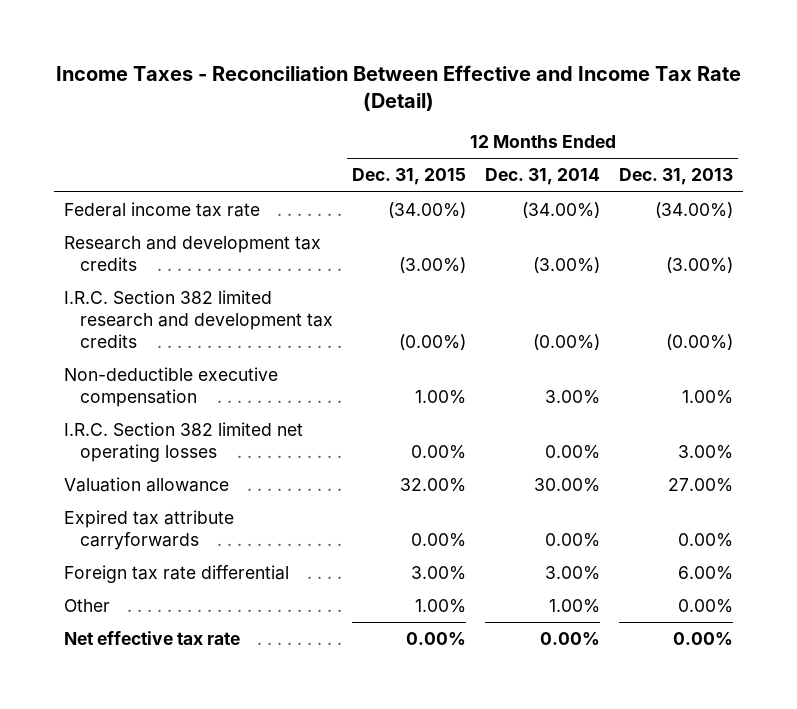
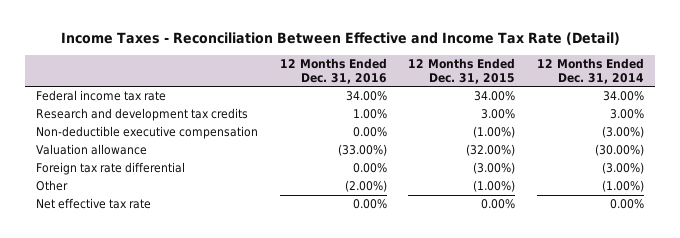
[619,168,734,186] Dec. 31, 2013 -> none
none -> [279,57,387,84] 12 Months Ended Dec. 31, 2016
[63,290,333,349] I.R.C. Section 382 limited research and development tax credits -> none
[63,422,303,463] I.R.C. Section 382 limited net operating losses -> none
[63,510,234,551] Expired tax attribute carryforwards -> none
[388,202,467,219] (34.00%) -> [474,91,516,102] 34.00%
[522,202,601,219] (34.00%) -> [603,91,645,102] 34.00%
[399,257,467,274] (3.00%) -> [481,109,516,120] 3.00%
[533,257,601,274] (3.00%) -> [610,109,645,120] 3.00%
[415,390,467,405] 1.00% -> [473,126,516,139] (1.00%)
[545,390,601,405] 3.00% -> [602,126,645,139] (3.00%)
[400,478,467,493] 32.00% -> [466,144,516,157] (32.00%)
[534,478,601,493] 30.00% -> [595,144,645,157] (30.00%)
[411,566,467,581] 3.00% -> [473,162,516,175] (3.00%)
[545,566,601,581] 3.00% -> [602,162,645,175] (3.00%)
[415,599,467,614] 1.00% -> [473,180,516,193] (1.00%)
[549,599,601,614] 1.00% -> [602,180,645,193] (1.00%)

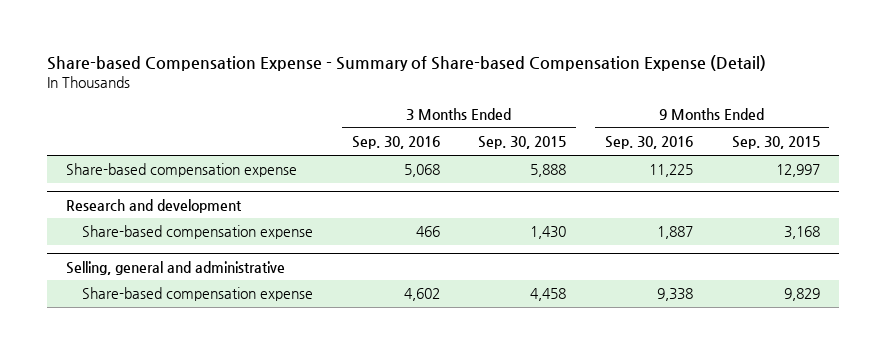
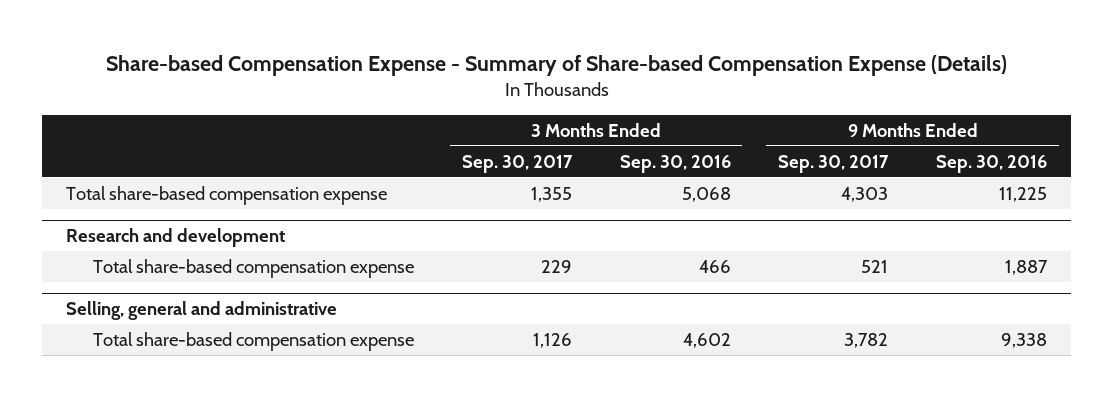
[46,55,766,72] Share-based Compensation Expense - Summary of Share-based Compensation Expense (Detail) -> [105,55,1007,77] Share-based Compensation Expense - Summary of Share-based Compensation Expense (Details)
[478,136,567,150] Sep. 30, 2015 -> none
[731,136,820,150] Sep. 30, 2015 -> none
none -> [461,154,573,173] Sep. 30, 2017
none -> [778,154,890,173] Sep. 30, 2017
[65,163,297,178] Share-based compensation expense -> [66,185,388,205] Total share-based compensation expense
[82,225,314,240] Share-based compensation expense -> [92,258,414,278] Total share-based compensation expense
[82,287,314,302] Share-based compensation expense -> [92,331,414,351] Total share-based compensation expense

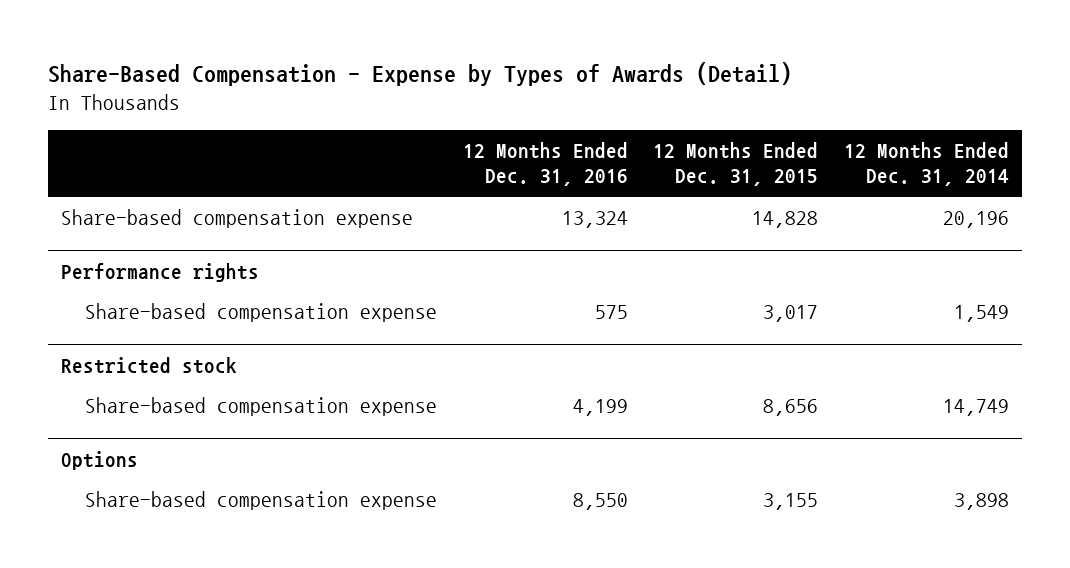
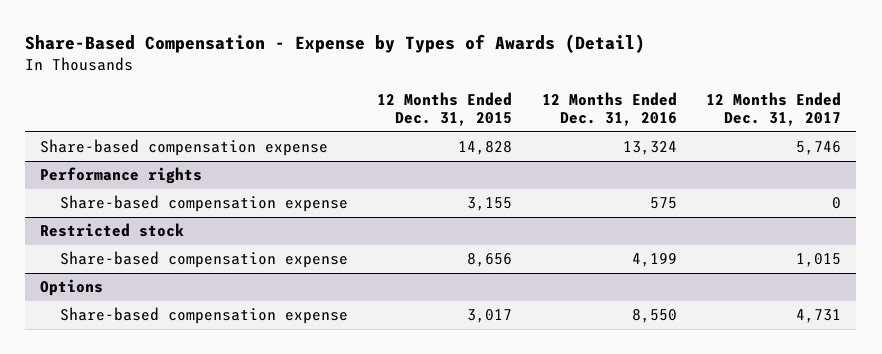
[844,142,1010,187] 12 Months Ended Dec. 31, 2014 -> none
none -> [706,91,842,126] 12 Months Ended Dec. 31, 2017
[763,305,819,323] 3,017 -> [467,197,513,212] 3,155
[763,493,819,511] 3,155 -> [467,309,513,324] 3,017

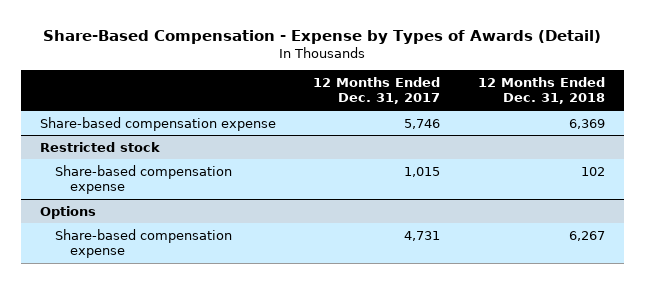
[377,91,513,126] 12 Months Ended Dec. 31, 2015 -> none
[541,91,677,126] 12 Months Ended Dec. 31, 2016 -> none
none -> [477,77,605,105] 12 Months Ended Dec. 31, 2018
[40,167,203,185] Performance rights -> none
[60,195,349,213] Share-based compensation expense -> none

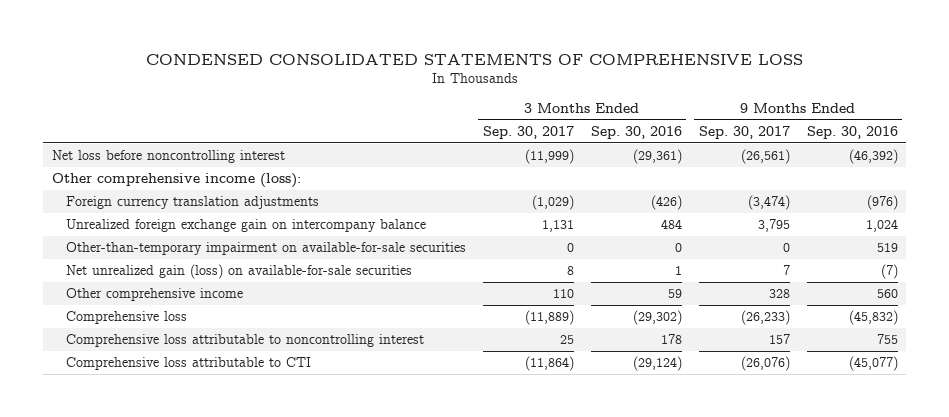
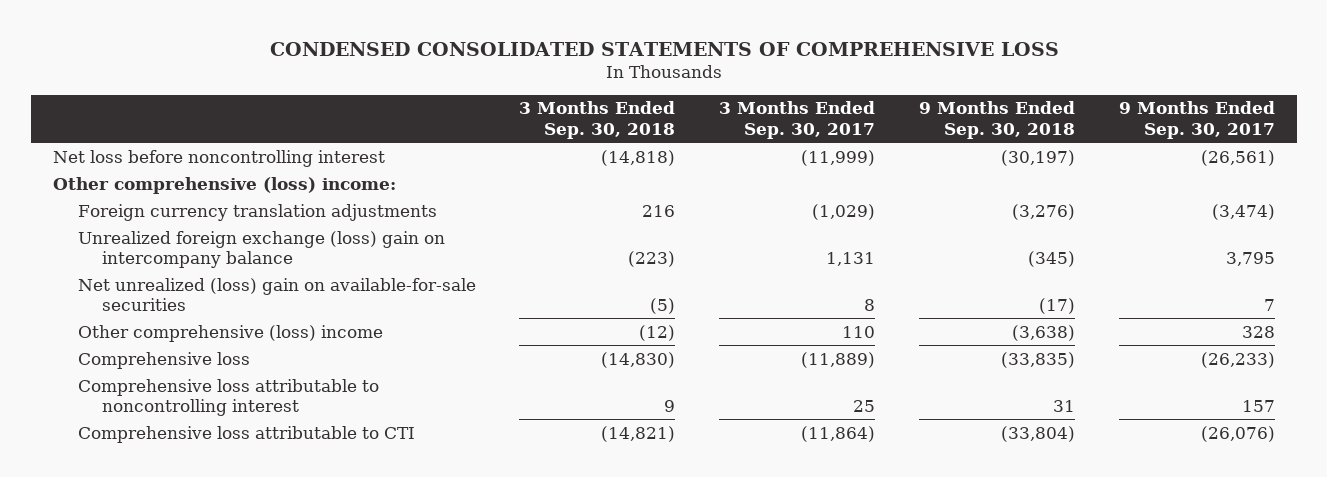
[590,125,682,139] Sep. 30, 2016 -> none
[806,125,898,139] Sep. 30, 2016 -> none
none -> [519,101,676,139] 3 Months Ended Sep. 30, 2018
none -> [918,101,1075,139] 9 Months Ended Sep. 30, 2018
[51,173,301,189] Other comprehensive income (loss): -> [52,176,396,194] Other comprehensive (loss) income:
[65,242,466,256] Other-than-temporary impairment on available-for-sale securities -> none
[65,219,426,233] Unrealized foreign exchange gain on intercompany balance -> [77,230,445,268] Unrealized foreign exchange (loss) gain on intercompany balance
[65,264,412,280] Net unrealized gain (loss) on available-for-sale securities -> [77,277,476,311] Net unrealized (loss) gain on available-for-sale securities
[65,288,243,302] Other comprehensive income -> [77,324,383,342] Other comprehensive (loss) income

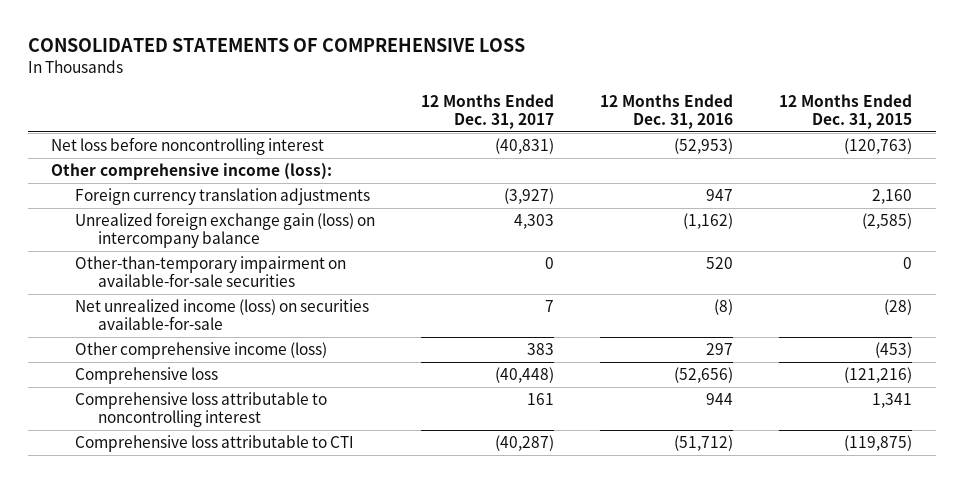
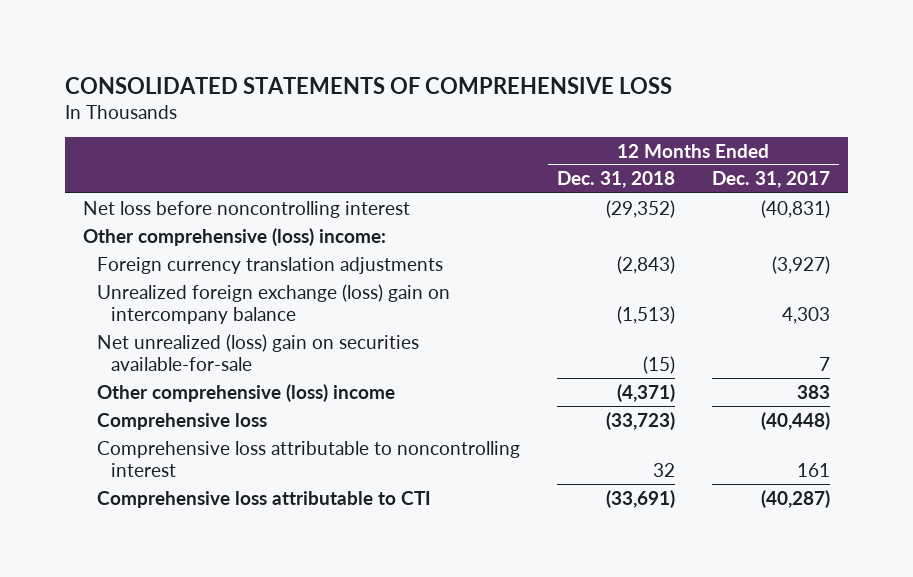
[600,93,734,129] 12 Months Ended Dec. 31, 2016 -> none
[779,93,913,129] 12 Months Ended Dec. 31, 2015 -> none
none -> [556,171,675,189] Dec. 31, 2018
[50,163,332,181] Other comprehensive income (loss): -> [82,227,386,246] Other comprehensive (loss) income:
[74,256,346,288] Other-than-temporary impairment on available-for-sale securities -> none
[74,212,375,249] Unrealized foreign exchange gain (loss) on intercompany balance -> [97,283,451,324] Unrealized foreign exchange (loss) gain on intercompany balance
[74,299,369,331] Net unrealized income (loss) on securities available-for-sale -> [97,333,420,371] Net unrealized (loss) gain on securities available-for-sale
[74,342,327,360] Other comprehensive income (loss) -> [97,383,396,402] Other comprehensive (loss) income

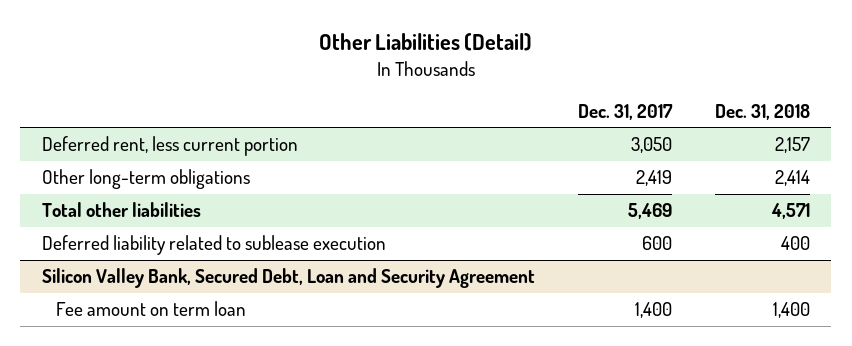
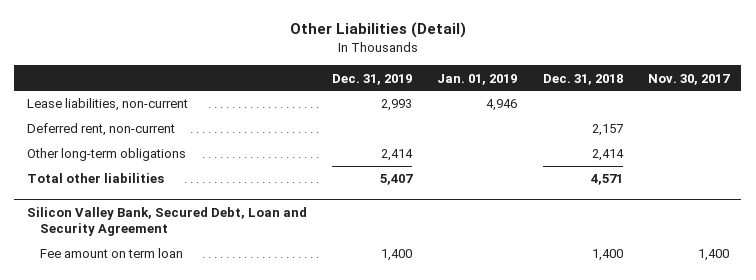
[577,104,673,121] Dec. 31, 2017 -> none
none -> [331,73,412,85] Dec. 31, 2019
none -> [437,73,518,85] Jan. 01, 2019
none -> [647,73,730,85] Nov. 30, 2017
none -> [26,98,188,112] Lease liabilities, non-current
[41,136,298,157] Deferred rent, less current portion -> [26,123,175,137] Deferred rent, non-current
[41,235,386,256] Deferred liability related to sublease execution -> none

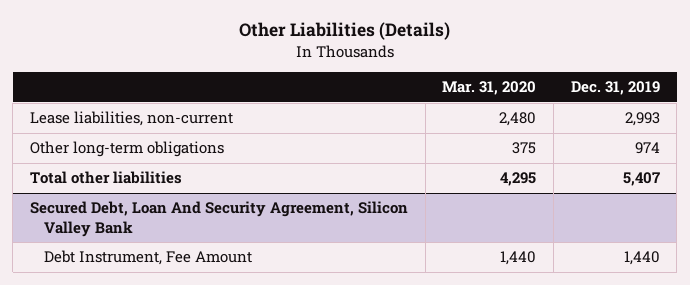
[289,22,466,39] Other Liabilities (Detail) -> [238,22,450,41] Other Liabilities (Details)
[437,73,518,85] Jan. 01, 2019 -> none
[542,73,623,85] Dec. 31, 2018 -> none
[647,73,730,85] Nov. 30, 2017 -> none
none -> [442,81,537,96] Mar. 31, 2020
[26,123,175,137] Deferred rent, non-current -> none
[380,149,413,162] 2,414 -> [634,142,660,155] 974
[26,206,307,237] Silicon Valley Bank, Secured Debt, Loan and Security Agreement -> [30,201,409,237] Secured Debt, Loan And Security Agreement, Silicon Valley Bank
[39,248,183,259] Fee amount on term loan -> [43,250,252,266] Debt Instrument, Fee Amount
[380,249,412,262] 1,400 -> [623,251,660,266] 1,440

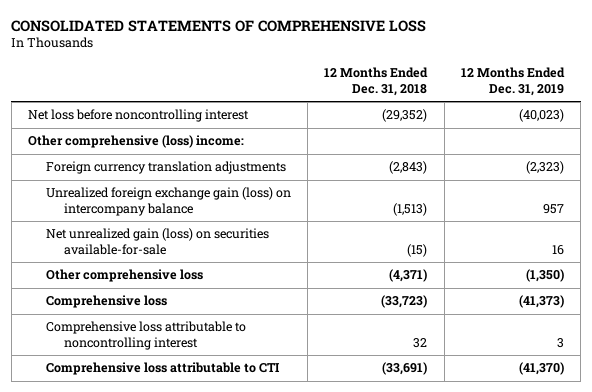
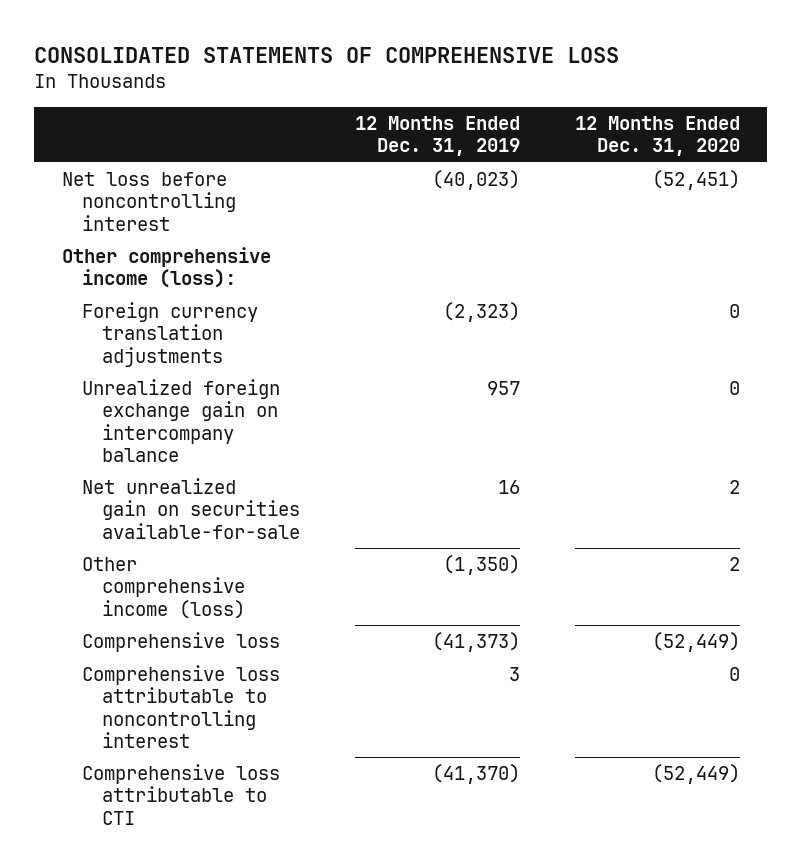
[324,67,429,96] 12 Months Ended Dec. 31, 2018 -> none
none -> [574,115,740,157] 12 Months Ended Dec. 31, 2020
[27,135,244,149] Other comprehensive (loss) income: -> [61,247,271,289] Other comprehensive income (loss):
[45,187,291,217] Unrealized foreign exchange gain (loss) on intercompany balance -> [81,379,280,462] Unrealized foreign exchange gain on intercompany balance
[45,228,269,256] Net unrealized gain (loss) on securities available-for-sale -> [81,478,301,539] Net unrealized gain on securities available-for-sale
[45,269,203,283] Other comprehensive loss -> [81,557,246,619] Other comprehensive income (loss)

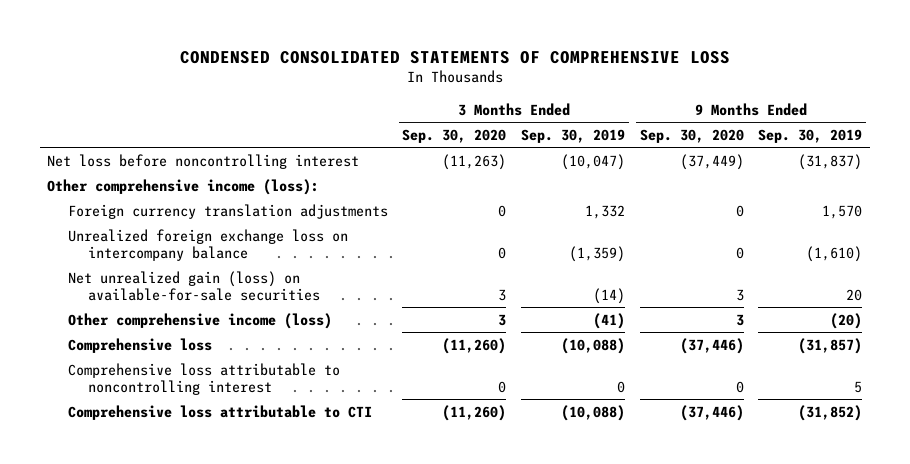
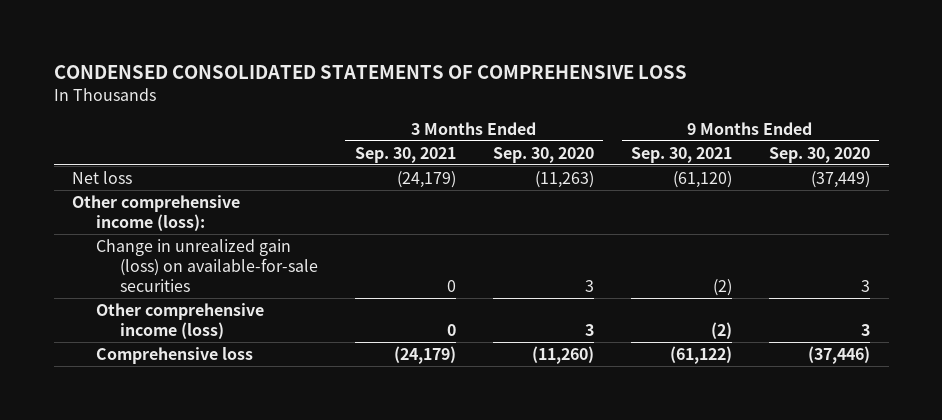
[521,128,626,143] Sep. 30, 2019 -> none
[758,128,863,143] Sep. 30, 2019 -> none
none -> [354,146,456,163] Sep. 30, 2021
none -> [630,146,732,163] Sep. 30, 2021
[47,153,360,169] Net loss before noncontrolling interest -> [72,170,133,184] Net loss
[67,203,388,219] Foreign currency translation adjustments -> none
[67,228,348,261] Unrealized foreign exchange loss on intercompany balance -> none
[67,270,321,301] Net unrealized gain (loss) on available-for-sale securities -> [95,238,318,293] Change in unrealized gain (loss) on available-for-sale securities
[67,362,340,395] Comprehensive loss attributable to noncontrolling interest -> none
[67,404,372,420] Comprehensive loss attributable to CTI -> none

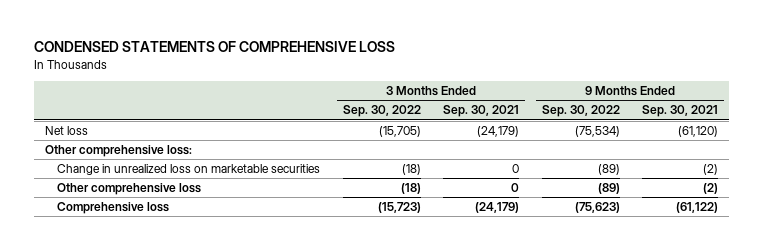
[53,64,687,79] CONDENSED CONSOLIDATED STATEMENTS OF COMPREHENSIVE LOSS -> [33,41,395,53] CONDENSED STATEMENTS OF COMPREHENSIVE LOSS
[492,146,594,163] Sep. 30, 2020 -> none
[769,146,871,163] Sep. 30, 2020 -> none
none -> [342,105,421,118] Sep. 30, 2022
none -> [541,105,620,118] Sep. 30, 2022
[72,194,241,232] Other comprehensive income (loss): -> [44,145,192,158] Other comprehensive loss:
[95,238,318,293] Change in unrealized gain (loss) on available-for-sale securities -> [57,164,321,176] Change in unrealized loss on marketable securities
[95,302,264,340] Other comprehensive income (loss) -> [57,183,202,196] Other comprehensive loss

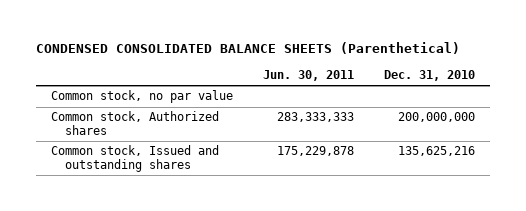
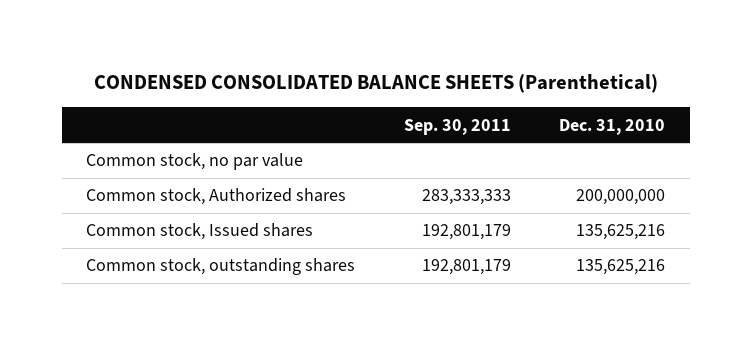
[262,70,354,82] Jun. 30, 2011 -> none
none -> [403,118,511,135] Sep. 30, 2011
none -> [86,223,314,241] Common stock, Issued shares
[50,145,219,173] Common stock, Issued and outstanding shares -> [86,258,356,276] Common stock, outstanding shares

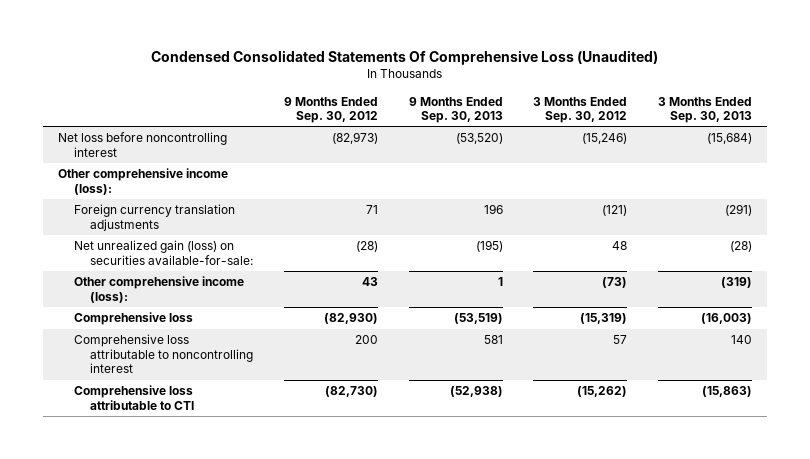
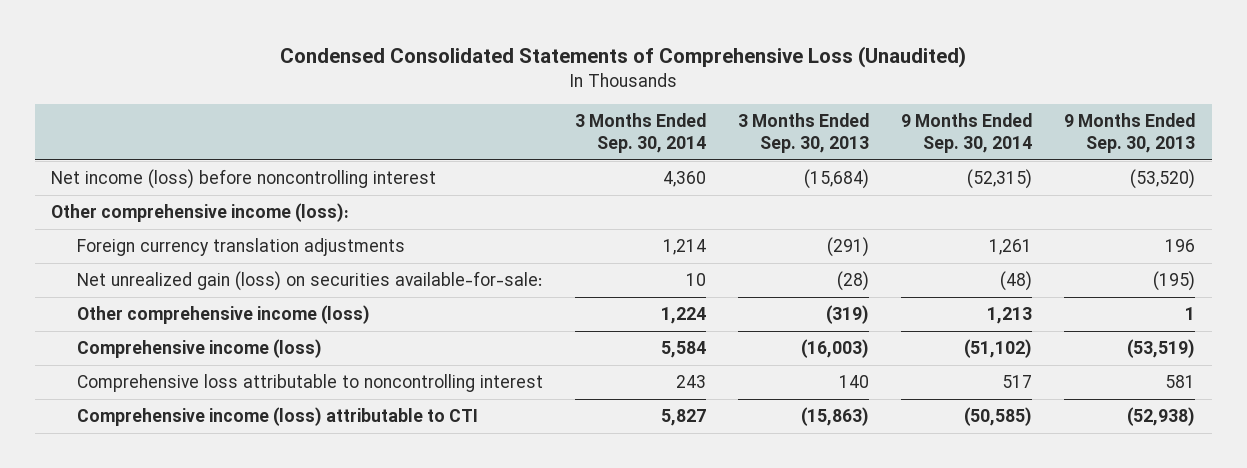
[151,49,659,65] Condensed Consolidated Statements Of Comprehensive Loss (Unaudited) -> [280,45,967,68] Condensed Consolidated Statements of Comprehensive Loss (Unaudited)
[283,96,378,124] 9 Months Ended Sep. 30, 2012 -> none
[533,96,628,124] 3 Months Ended Sep. 30, 2012 -> none
none -> [575,113,707,153] 3 Months Ended Sep. 30, 2014
none -> [901,113,1033,153] 9 Months Ended Sep. 30, 2014
[58,132,228,157] Net loss before noncontrolling interest -> [51,169,437,190] Net income (loss) before noncontrolling interest
[74,276,245,303] Other comprehensive income (loss): -> [76,305,370,325] Other comprehensive income (loss)
[74,312,194,326] Comprehensive loss -> [76,339,322,359] Comprehensive income (loss)
[74,385,194,410] Comprehensive loss attributable to CTI -> [76,407,478,427] Comprehensive income (loss) attributable to CTI

